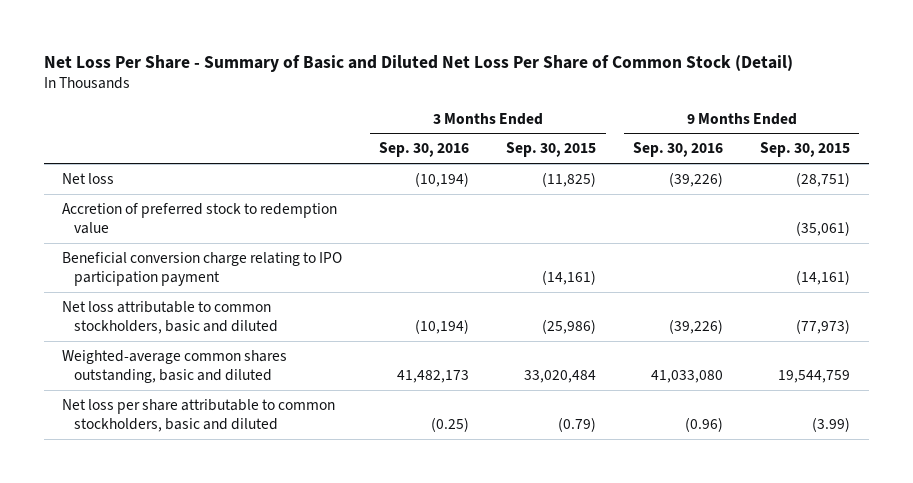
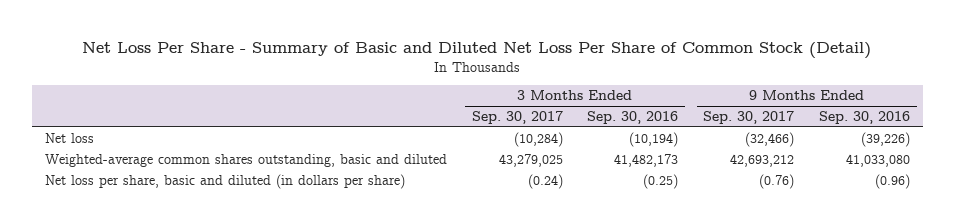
[506,142,597,158] Sep. 30, 2015 -> none
[760,142,851,158] Sep. 30, 2015 -> none
none -> [471,111,563,125] Sep. 30, 2017
none -> [703,111,795,125] Sep. 30, 2017
[62,202,338,235] Accretion of preferred stock to redemption value -> none
[62,251,343,287] Beneficial conversion charge relating to IPO participation payment -> none
[62,300,278,335] Net loss attributable to common stockholders, basic and diluted -> none
[62,398,336,433] Net loss per share attributable to common stockholders, basic and diluted -> [44,174,405,190] Net loss per share, basic and diluted (in dollars per share)

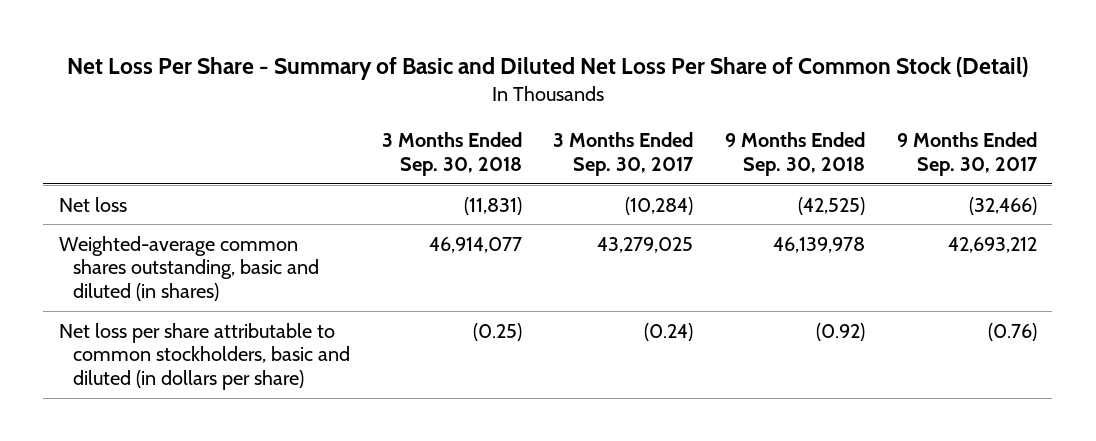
[587,111,679,125] Sep. 30, 2016 -> none
[819,111,911,125] Sep. 30, 2016 -> none
none -> [381,132,522,177] 3 Months Ended Sep. 30, 2018
none -> [725,132,866,177] 9 Months Ended Sep. 30, 2018
[44,154,447,168] Weighted-average common shares outstanding, basic and diluted -> [59,235,320,302] Weighted-average common shares outstanding, basic and diluted (in shares)
[44,174,405,190] Net loss per share, basic and diluted (in dollars per share) -> [59,322,351,391] Net loss per share attributable to common stockholders, basic and diluted (in dollars per share)

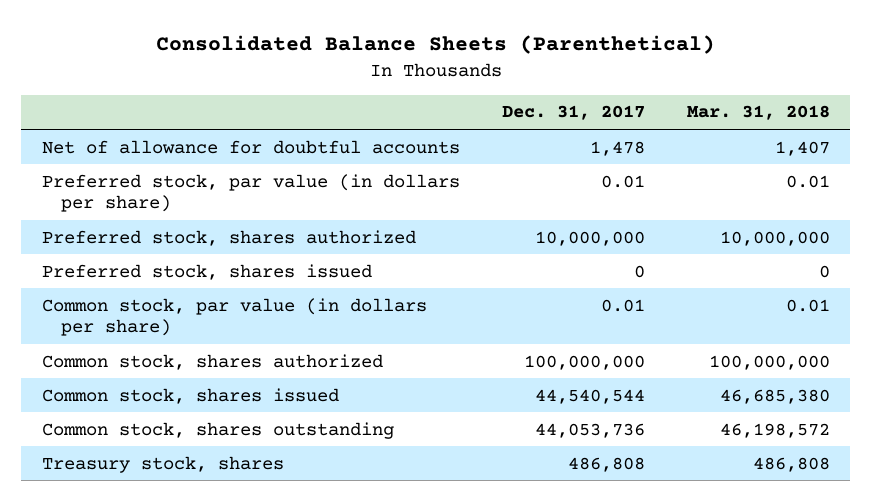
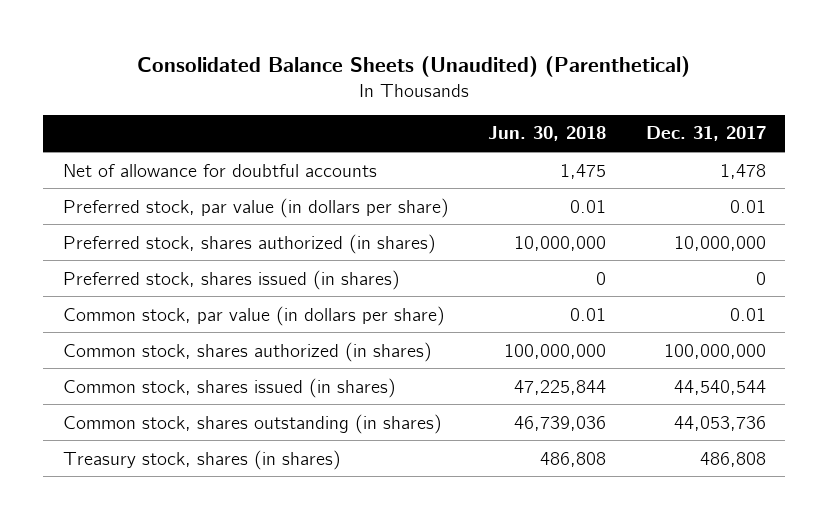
[155,35,715,55] Consolidated Balance Sheets (Parenthetical) -> [137,55,691,77] Consolidated Balance Sheets (Unaudited) (Parenthetical)
[686,105,830,121] Mar. 31, 2018 -> none
none -> [488,126,607,142] Jun. 30, 2018
[42,229,417,246] Preferred stock, shares authorized -> [63,233,437,254] Preferred stock, shares authorized (in shares)
[42,263,373,280] Preferred stock, shares issued -> [63,269,401,290] Preferred stock, shares issued (in shares)
[42,353,384,370] Common stock, shares authorized -> [63,341,433,362] Common stock, shares authorized (in shares)
[42,387,340,404] Common stock, shares issued -> [63,377,397,398] Common stock, shares issued (in shares)
[42,421,395,439] Common stock, shares outstanding -> [63,413,443,434] Common stock, shares outstanding (in shares)
[42,455,285,473] Treasury stock, shares -> [63,449,342,470] Treasury stock, shares (in shares)

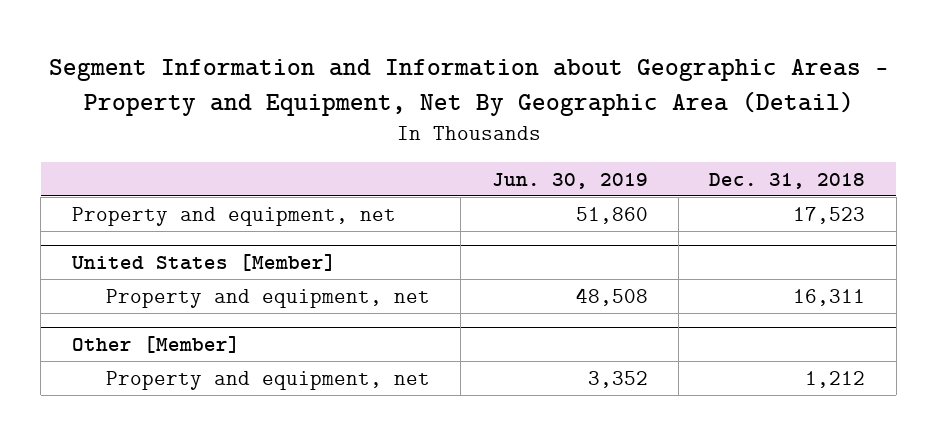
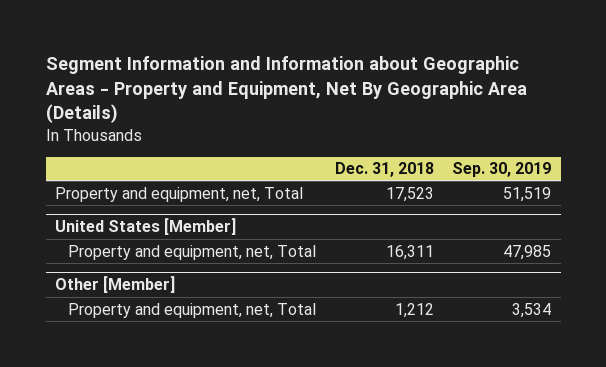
[48,59,889,116] Segment Information and Information about Geographic Areas - Property and Equipment, Net By Geographic Area (Detail) -> [45,56,527,124] Segment Information and Information about Geographic Areas - Property and Equipment, Net By Geographic Area (Details)
[491,172,648,189] Jun. 30, 2019 -> none
none -> [452,162,552,178] Sep. 30, 2019
[71,206,396,226] Property and equipment, net -> [54,186,303,202] Property and equipment, net, Total
[105,288,430,308] Property and equipment, net -> [67,244,316,260] Property and equipment, net, Total
[105,370,430,390] Property and equipment, net -> [67,302,316,318] Property and equipment, net, Total

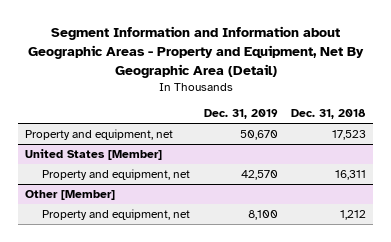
[45,56,527,124] Segment Information and Information about Geographic Areas - Property and Equipment, Net By Geographic Area (Details) -> [27,26,364,78] Segment Information and Information about Geographic Areas - Property and Equipment, Net By Geographic Area (Detail)
[452,162,552,178] Sep. 30, 2019 -> none
none -> [203,109,278,120] Dec. 31, 2019
[54,186,303,202] Property and equipment, net, Total -> [25,129,174,141] Property and equipment, net
[67,244,316,260] Property and equipment, net, Total -> [42,169,191,181] Property and equipment, net
[67,302,316,318] Property and equipment, net, Total -> [42,209,191,221] Property and equipment, net

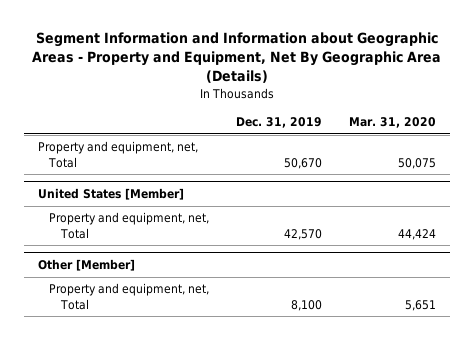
[27,26,364,78] Segment Information and Information about Geographic Areas - Property and Equipment, Net By Geographic Area (Detail) -> [32,32,442,84] Segment Information and Information about Geographic Areas - Property and Equipment, Net By Geographic Area (Details)
[291,109,367,120] Dec. 31, 2018 -> none
none -> [349,117,437,129] Mar. 31, 2020
[25,129,174,141] Property and equipment, net -> [38,141,199,168] Property and equipment, net, Total
[42,169,191,181] Property and equipment, net -> [49,212,210,239] Property and equipment, net, Total
[42,209,191,221] Property and equipment, net -> [49,283,210,310] Property and equipment, net, Total

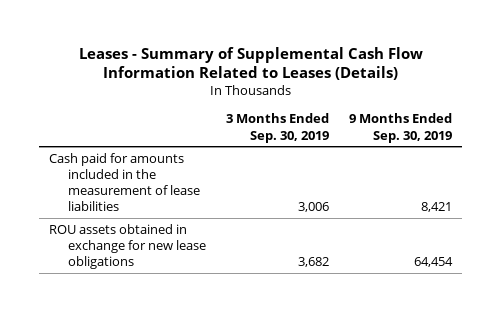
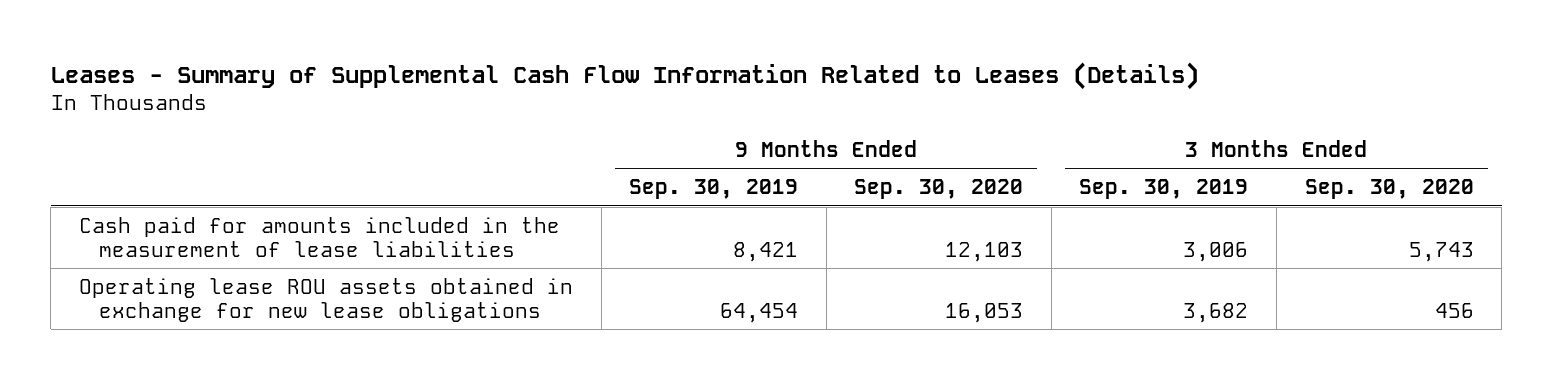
none -> [854,179,1024,200] Sep. 30, 2020
none -> [1304,179,1474,200] Sep. 30, 2020
[49,223,206,270] ROU assets obtained in exchange for new lease obligations -> [79,277,574,322] Operating lease ROU assets obtained in exchange for new lease obligations

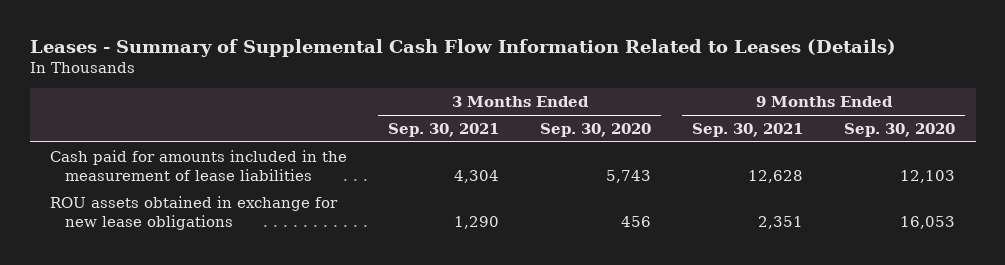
[629,179,799,200] Sep. 30, 2019 -> none
[1079,179,1249,200] Sep. 30, 2019 -> none
none -> [388,122,500,137] Sep. 30, 2021
none -> [692,122,804,137] Sep. 30, 2021
[79,277,574,322] Operating lease ROU assets obtained in exchange for new lease obligations -> [50,195,339,230] ROU assets obtained in exchange for new lease obligations

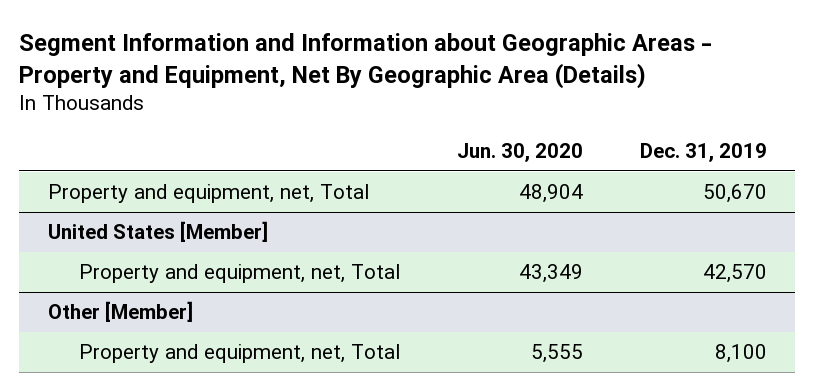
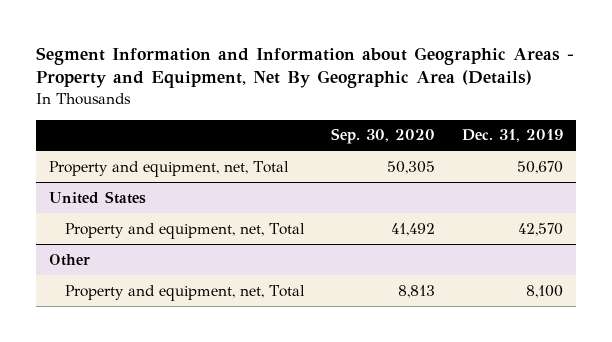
[457,143,584,163] Jun. 30, 2020 -> none
none -> [330,128,435,145] Sep. 30, 2020
[47,221,268,243] United States [Member] -> [49,190,147,204] United States
[47,301,193,323] Other [Member] -> [49,253,91,266] Other

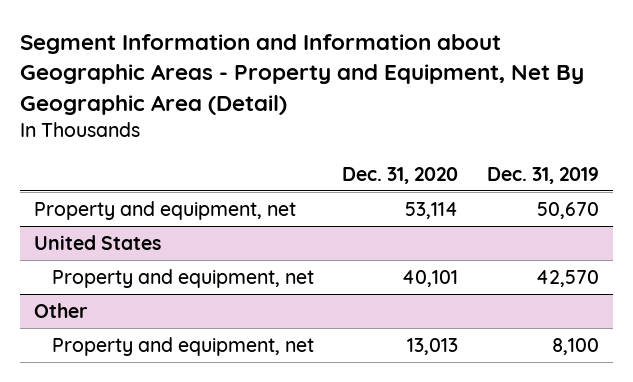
[35,46,574,89] Segment Information and Information about Geographic Areas - Property and Equipment, Net By Geographic Area (Details) -> [19,33,584,115] Segment Information and Information about Geographic Areas - Property and Equipment, Net By Geographic Area (Detail)
[330,128,435,145] Sep. 30, 2020 -> none
none -> [342,166,459,184] Dec. 31, 2020
[49,160,290,177] Property and equipment, net, Total -> [33,201,296,221] Property and equipment, net
[64,222,305,239] Property and equipment, net, Total -> [51,269,314,289] Property and equipment, net
[64,284,305,301] Property and equipment, net, Total -> [51,337,314,357] Property and equipment, net

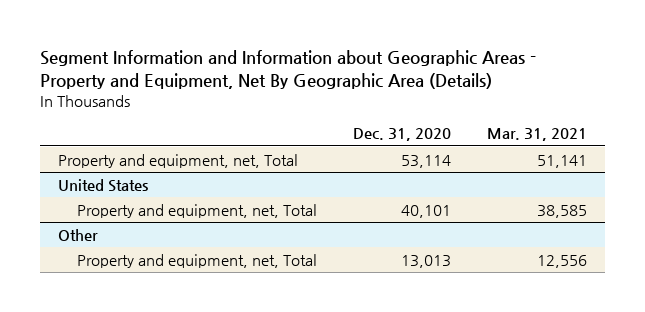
[19,33,584,115] Segment Information and Information about Geographic Areas - Property and Equipment, Net By Geographic Area (Detail) -> [39,49,536,89] Segment Information and Information about Geographic Areas - Property and Equipment, Net By Geographic Area (Details)
[486,166,599,184] Dec. 31, 2019 -> none
none -> [487,128,588,142] Mar. 31, 2021
[33,201,296,221] Property and equipment, net -> [57,153,298,168] Property and equipment, net, Total
[51,269,314,289] Property and equipment, net -> [76,203,317,218] Property and equipment, net, Total
[51,337,314,357] Property and equipment, net -> [76,253,317,268] Property and equipment, net, Total

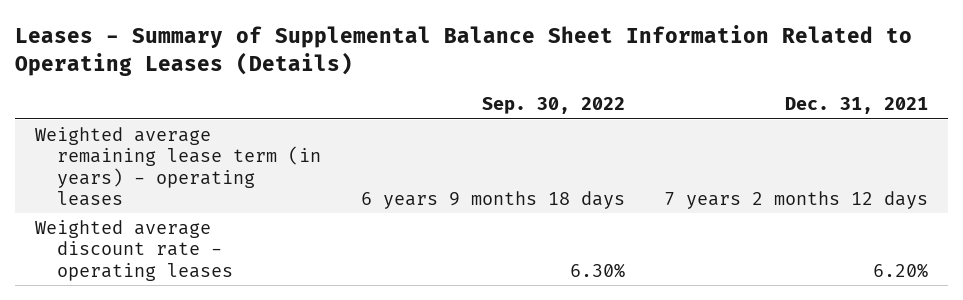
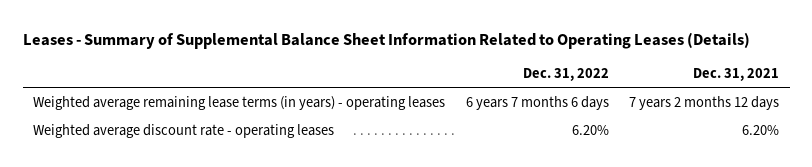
[481,97,625,115] Sep. 30, 2022 -> none
none -> [522,68,609,82] Dec. 31, 2022
[34,127,322,206] Weighted average remaining lease term (in years) - operating leases -> [32,95,445,110] Weighted average remaining lease terms (in years) - operating leases

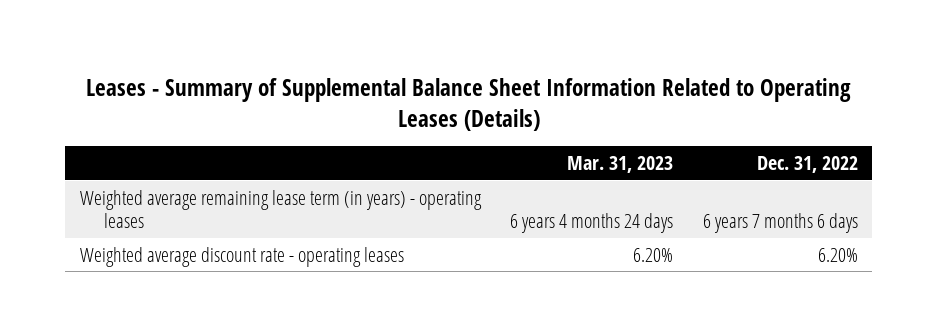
[693,68,780,82] Dec. 31, 2021 -> none
none -> [567,155,674,173] Mar. 31, 2023
[32,95,445,110] Weighted average remaining lease terms (in years) - operating leases -> [79,189,482,229] Weighted average remaining lease term (in years) - operating leases

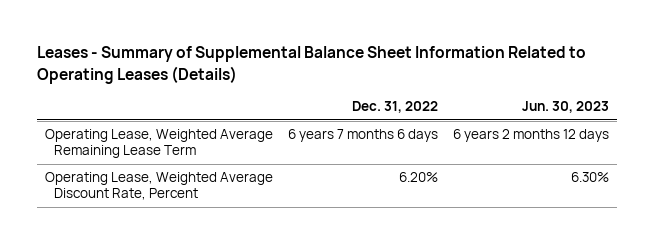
[567,155,674,173] Mar. 31, 2023 -> none
none -> [522,101,610,114] Jun. 30, 2023
[79,189,482,229] Weighted average remaining lease term (in years) - operating leases -> [44,129,273,159] Operating Lease, Weighted Average Remaining Lease Term
[79,246,404,267] Weighted average discount rate - operating leases -> [44,172,273,201] Operating Lease, Weighted Average Discount Rate, Percent

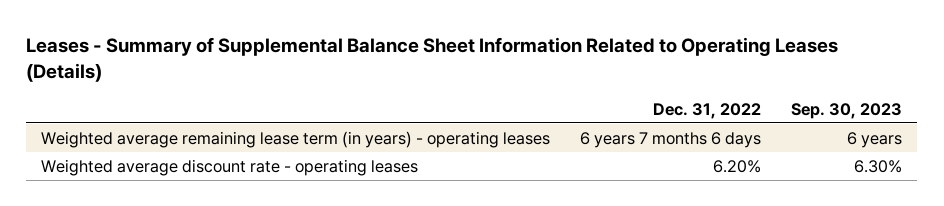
[522,101,610,114] Jun. 30, 2023 -> none
none -> [791,102,903,119] Sep. 30, 2023
[44,129,273,159] Operating Lease, Weighted Average Remaining Lease Term -> [41,130,551,148] Weighted average remaining lease term (in years) - operating leases
[44,172,273,201] Operating Lease, Weighted Average Discount Rate, Percent -> [41,158,419,176] Weighted average discount rate - operating leases

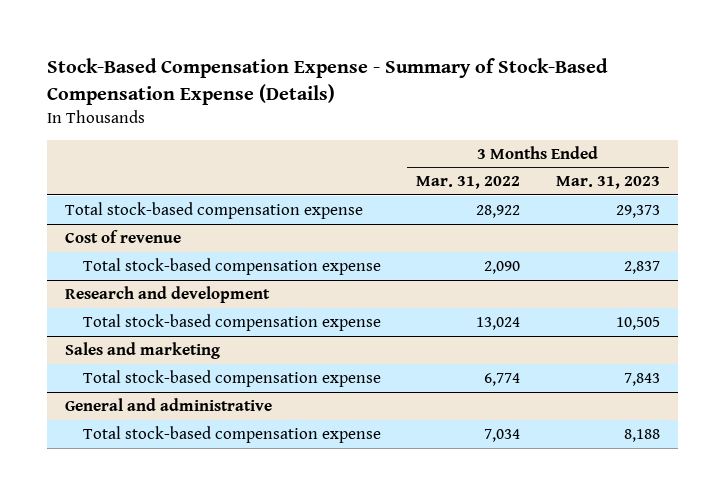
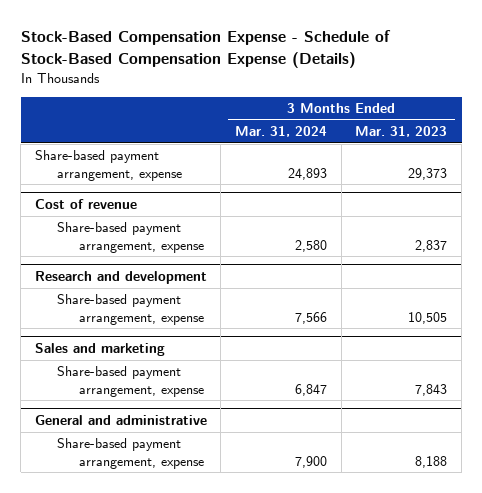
[47,58,609,105] Stock-Based Compensation Expense - Summary of Stock-Based Compensation Expense (Details) -> [20,30,391,69] Stock-Based Compensation Expense - Schedule of Stock-Based Compensation Expense (Details)
[416,176,521,190] Mar. 31, 2022 -> none
none -> [235,126,328,138] Mar. 31, 2024
[65,202,364,220] Total stock-based compensation expense -> [34,150,182,181] Share-based payment arrangement, expense
[82,258,381,276] Total stock-based compensation expense -> [56,222,204,253] Share-based payment arrangement, expense
[82,314,381,332] Total stock-based compensation expense -> [56,294,204,325] Share-based payment arrangement, expense
[82,370,381,388] Total stock-based compensation expense -> [56,366,204,397] Share-based payment arrangement, expense
[82,426,381,444] Total stock-based compensation expense -> [56,438,204,469] Share-based payment arrangement, expense

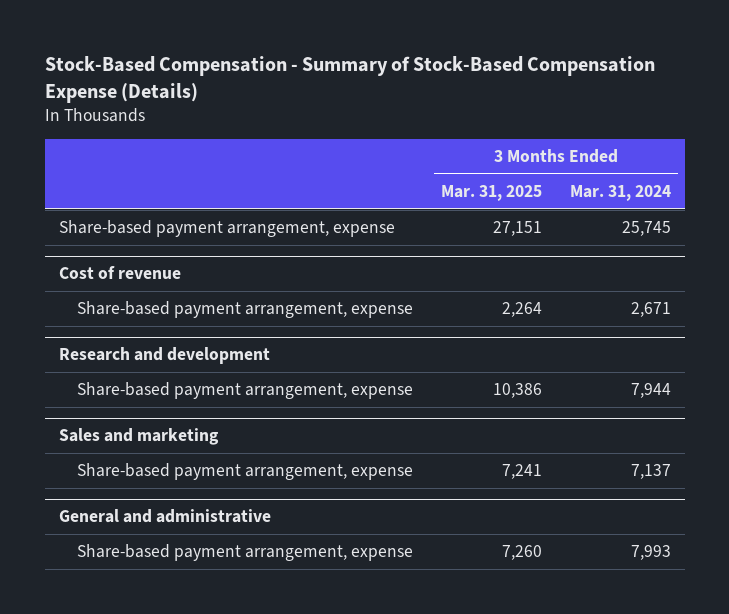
[20,30,391,69] Stock-Based Compensation Expense - Schedule of Stock-Based Compensation Expense (Details) -> [44,56,655,104] Stock-Based Compensation - Summary of Stock-Based Compensation Expense (Details)
[355,126,448,138] Mar. 31, 2023 -> none
none -> [440,185,542,202] Mar. 31, 2025
[288,167,328,180] 24,893 -> [621,221,671,237] 25,745
[295,239,328,252] 2,580 -> [630,302,671,318] 2,671
[295,311,328,324] 7,566 -> [630,383,671,399] 7,944
[295,383,328,396] 6,847 -> [630,464,671,480] 7,137
[295,455,328,468] 7,900 -> [630,545,671,561] 7,993

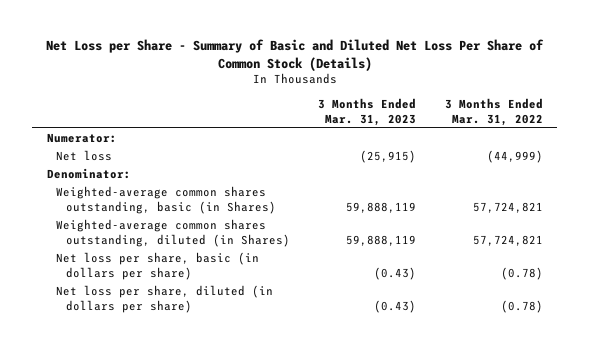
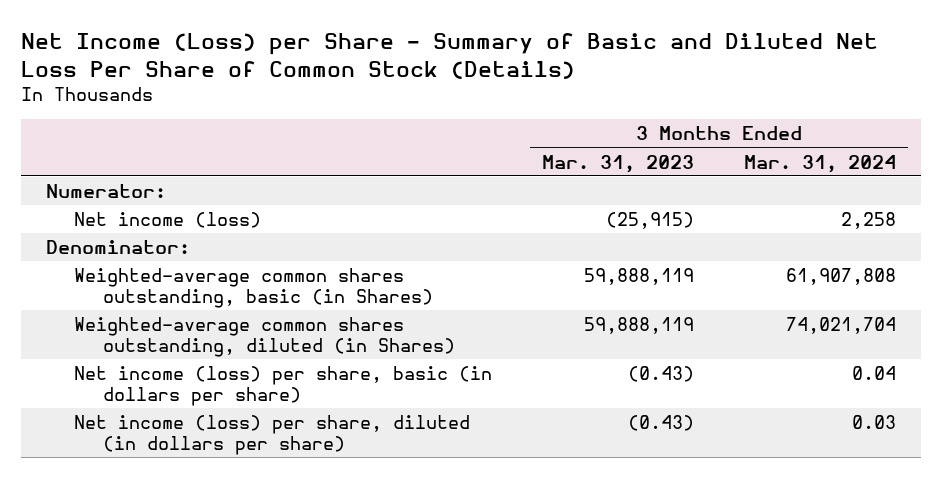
[45,39,544,71] Net Loss per Share - Summary of Basic and Diluted Net Loss Per Share of Common Stock (Details) -> [21,33,879,79] Net Income (Loss) per Share - Summary of Basic and Diluted Net Loss Per Share of Common Stock (Details)
[444,98,543,126] 3 Months Ended Mar. 31, 2022 -> none
none -> [743,154,896,173] Mar. 31, 2024
[56,150,113,162] Net loss -> [74,212,262,229] Net income (loss)
[56,252,260,280] Net loss per share, basic (in dollars per share) -> [74,366,493,406] Net income (loss) per share, basic (in dollars per share)
[56,285,274,313] Net loss per share, diluted (in dollars per share) -> [74,415,471,455] Net income (loss) per share, diluted (in dollars per share)

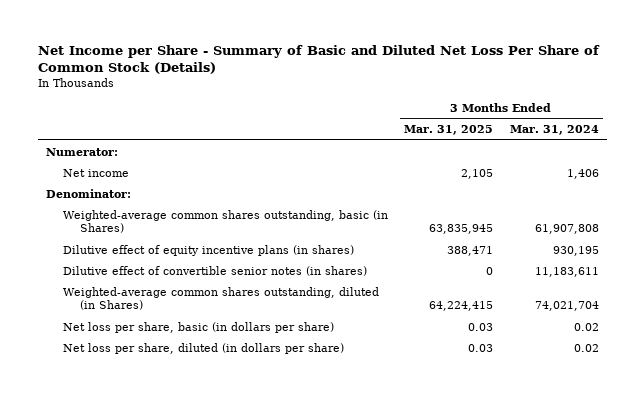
[21,33,879,79] Net Income (Loss) per Share - Summary of Basic and Diluted Net Loss Per Share of Common Stock (Details) -> [37,44,600,74] Net Income per Share - Summary of Basic and Diluted Net Loss Per Share of Common Stock (Details)
[542,154,695,173] Mar. 31, 2023 -> none
none -> [404,125,494,136] Mar. 31, 2025
[74,212,262,229] Net income (loss) -> [62,168,129,177] Net income
[840,212,896,230] 2,258 -> [566,168,599,179] 1,406
none -> [62,244,354,256] Dilutive effect of equity incentive plans (in shares)
none -> [62,265,367,276] Dilutive effect of convertible senior notes (in shares)
[74,366,493,406] Net income (loss) per share, basic (in dollars per share) -> [62,321,334,333] Net loss per share, basic (in dollars per share)
[851,366,896,381] 0.04 -> [573,322,599,331] 0.02
[74,415,471,455] Net income (loss) per share, diluted (in dollars per share) -> [62,342,344,354] Net loss per share, diluted (in dollars per share)
[851,415,896,430] 0.03 -> [573,343,599,352] 0.02

